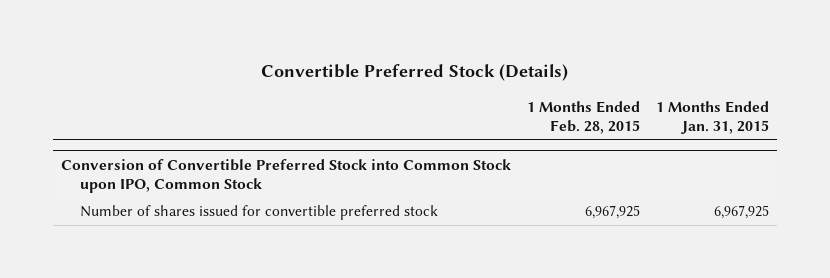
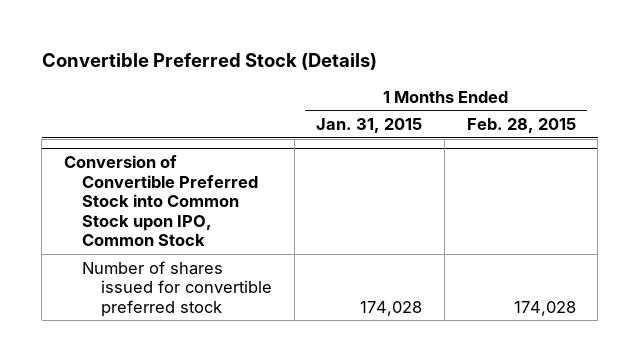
[584,204,640,219] 6,967,925 -> [513,300,576,316] 174,028
[713,204,769,219] 6,967,925 -> [360,300,423,316] 174,028

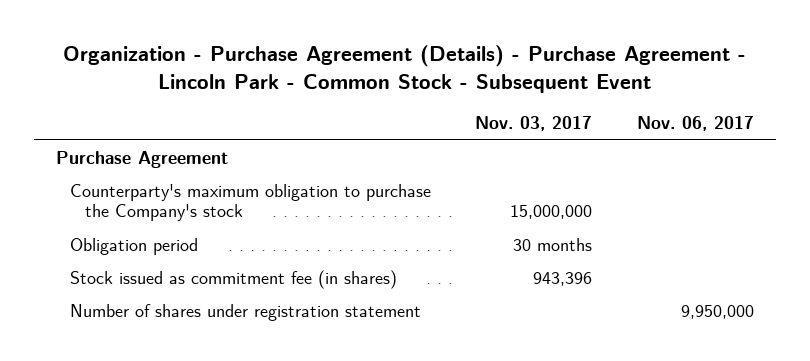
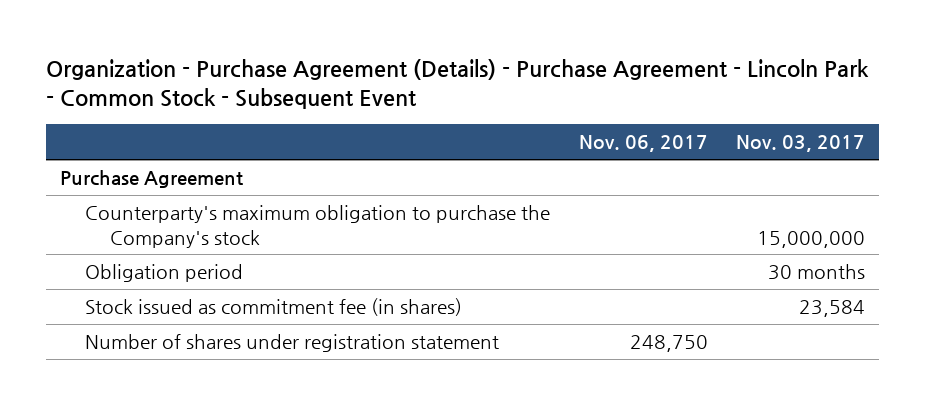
[533,271,593,286] 943,396 -> [799,300,866,318] 23,584
[680,304,754,319] 9,950,000 -> [629,335,708,353] 248,750

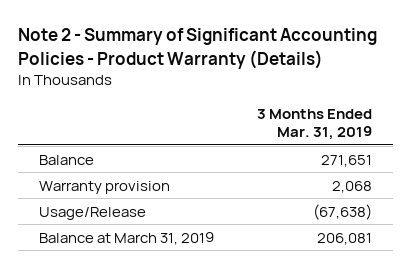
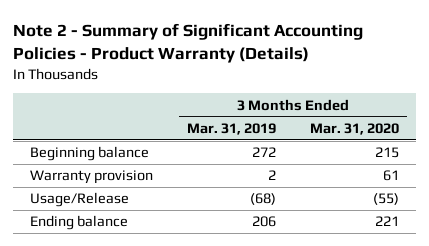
none -> [309,122,399,135] Mar. 31, 2020
[39,231,215,245] Balance at March 31, 2019 -> none
[39,154,95,165] Balance -> [30,146,150,162] Beginning balance
[320,154,372,167] 271,651 -> [251,147,276,158] 272
[331,180,372,193] 2,068 -> [267,170,276,181] 2
[312,203,372,220] (67,638) -> [249,193,276,206] (68)
none -> [30,215,129,231] Ending balance

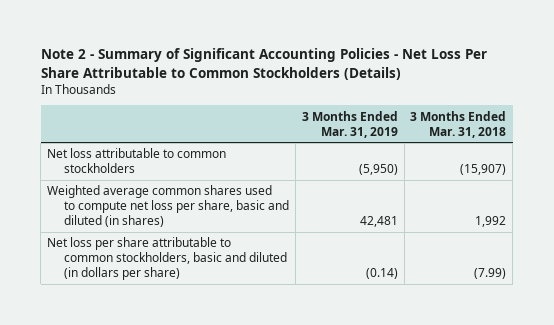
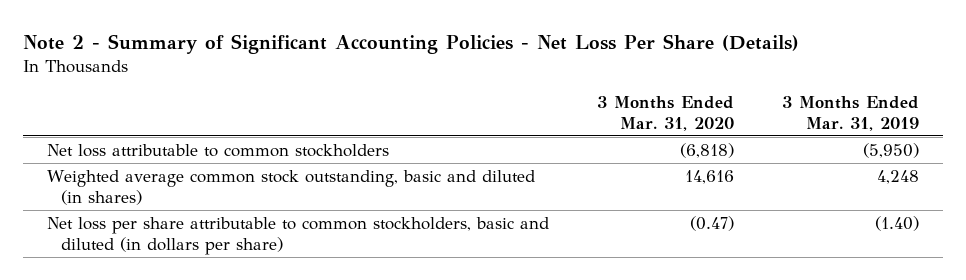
[40,48,487,80] Note 2 - Summary of Significant Accounting Policies - Net Loss Per Share Attributable to Common Stockholders (Details) -> [22,34,799,55] Note 2 - Summary of Significant Accounting Policies - Net Loss Per Share (Details)
[410,110,507,138] 3 Months Ended Mar. 31, 2018 -> none
none -> [596,95,734,131] 3 Months Ended Mar. 31, 2020
[47,185,289,227] Weighted average common shares used to compute net loss per share, basic and diluted (in shares) -> [46,169,535,205] Weighted average common stock outstanding, basic and diluted (in shares)
[359,215,398,227] 42,481 -> [876,169,919,184] 4,248
[365,267,398,279] (0.14) -> [874,215,919,231] (1.40)

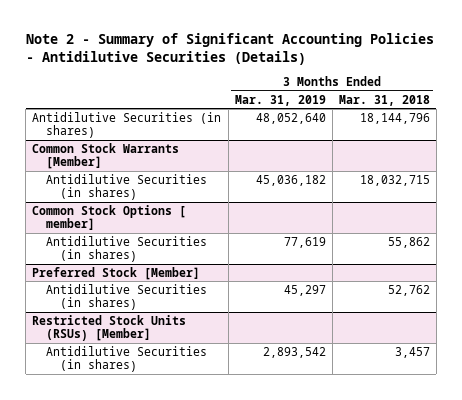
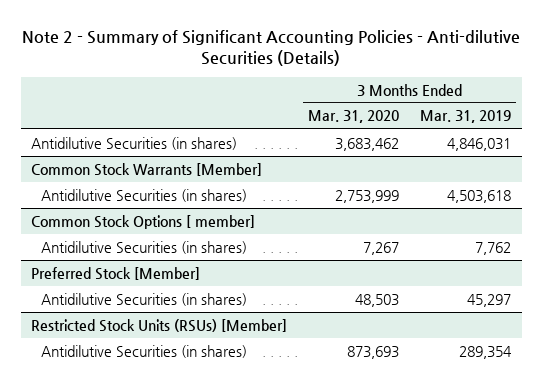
[25,32,434,65] Note 2 - Summary of Significant Accounting Policies - Antidilutive Securities (Details) -> [22,30,521,67] Note 2 - Summary of Significant Accounting Policies - Anti-dilutive Securities (Details)
[338,94,430,106] Mar. 31, 2018 -> none
none -> [308,110,400,124] Mar. 31, 2020
[255,112,326,124] 48,052,640 -> [447,137,512,151] 4,846,031
[255,174,326,186] 45,036,182 -> [447,189,512,203] 4,503,618
[283,236,326,248] 77,619 -> [475,241,512,255] 7,762
[262,346,326,358] 2,893,542 -> [459,345,513,359] 289,354

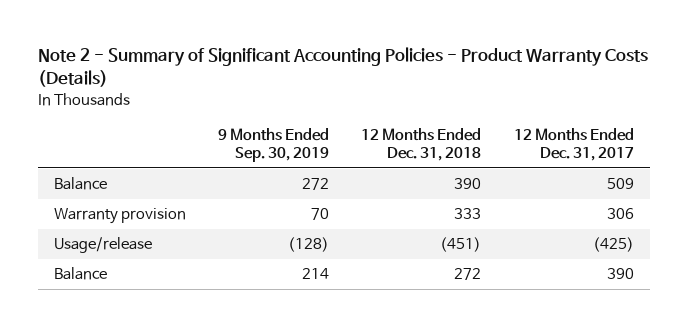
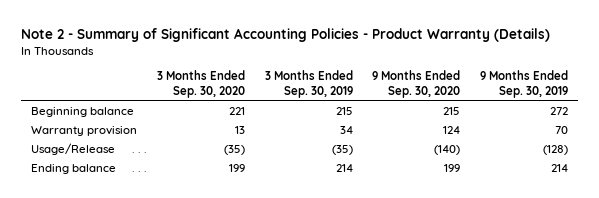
[37,47,648,88] Note 2 - Summary of Significant Accounting Policies - Product Warranty Costs (Details) -> [21,28,551,43] Note 2 - Summary of Significant Accounting Policies - Product Warranty (Details)
[361,127,482,162] 12 Months Ended Dec. 31, 2018 -> none
[513,127,634,162] 12 Months Ended Dec. 31, 2017 -> none
none -> [156,70,245,98] 3 Months Ended Sep. 30, 2020
none -> [264,70,353,98] 3 Months Ended Sep. 30, 2019
none -> [372,70,461,98] 9 Months Ended Sep. 30, 2020
[54,177,108,191] Balance -> [31,106,135,117] Beginning balance
[54,237,153,254] Usage/release -> [31,142,116,155] Usage/Release
[54,267,108,281] Balance -> [31,163,117,174] Ending balance

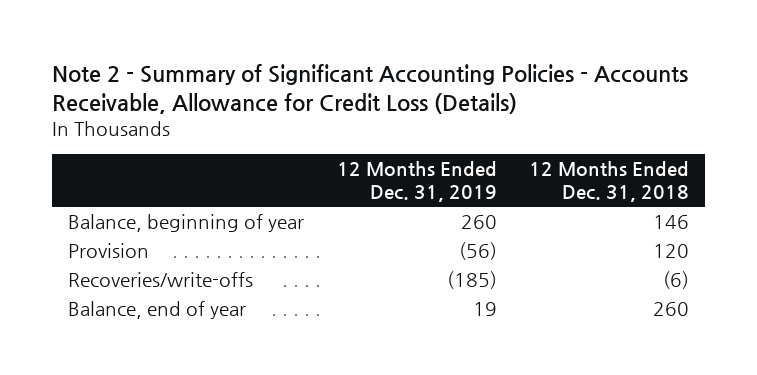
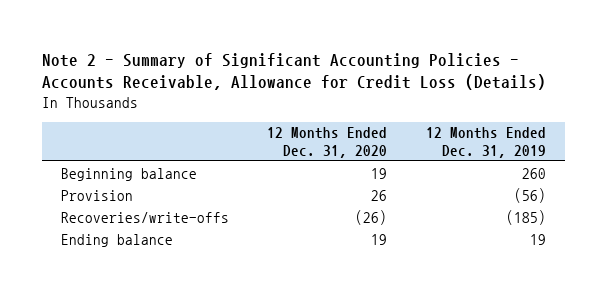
[528,160,689,202] 12 Months Ended Dec. 31, 2018 -> none
none -> [267,127,388,158] 12 Months Ended Dec. 31, 2020
[68,214,305,233] Balance, beginning of year -> [61,167,198,181] Beginning balance
[68,301,247,320] Balance, end of year -> [61,233,174,247] Ending balance

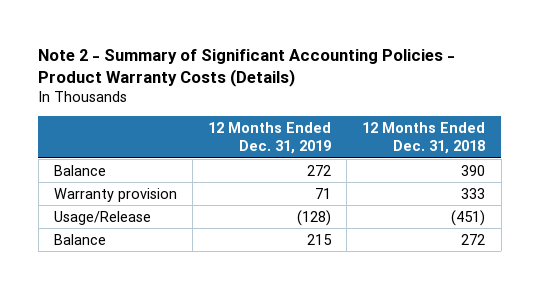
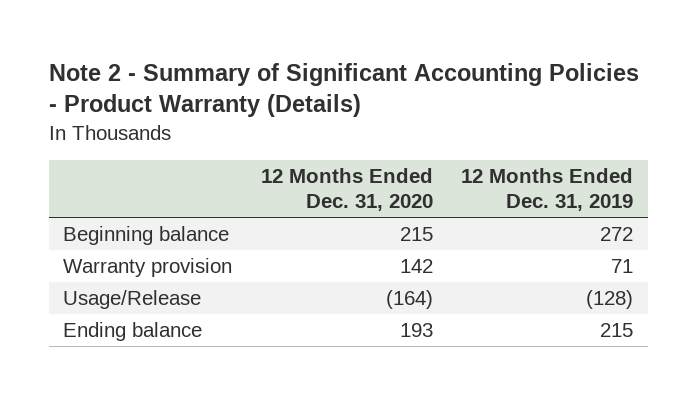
[38,48,456,87] Note 2 - Summary of Significant Accounting Policies - Product Warranty Costs (Details) -> [49,62,640,118] Note 2 - Summary of Significant Accounting Policies - Product Warranty (Details)
[362,122,486,155] 12 Months Ended Dec. 31, 2018 -> none
none -> [260,168,433,212] 12 Months Ended Dec. 31, 2020
[54,164,107,176] Balance -> [63,226,230,246] Beginning balance
[54,233,107,245] Balance -> [63,322,203,342] Ending balance

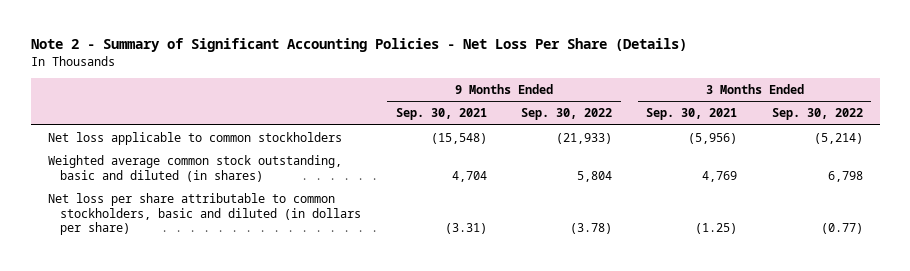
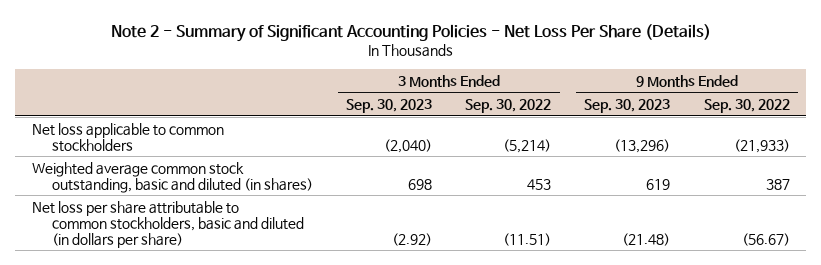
[395,108,487,121] Sep. 30, 2021 -> none
[646,108,738,121] Sep. 30, 2021 -> none
none -> [346,99,433,114] Sep. 30, 2023
none -> [584,99,671,114] Sep. 30, 2023
[576,170,612,182] 5,804 -> [765,178,790,190] 387
[827,170,863,182] 6,798 -> [527,178,552,190] 453
[569,223,612,235] (3.78) -> [741,232,790,246] (56.67)
[820,223,863,235] (0.77) -> [503,232,552,246] (11.51)

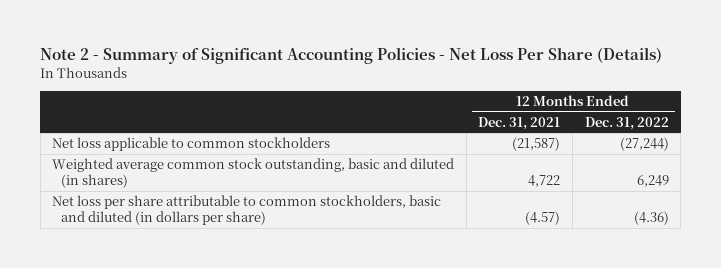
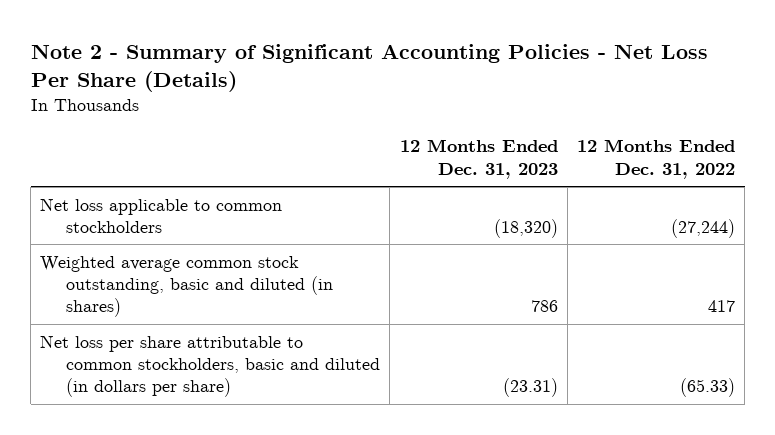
[478,116,561,130] Dec. 31, 2021 -> none
none -> [399,139,558,179] 12 Months Ended Dec. 31, 2023
[636,175,669,188] 6,249 -> [707,300,735,313] 417
[633,211,669,226] (4.36) -> [679,378,735,398] (65.33)

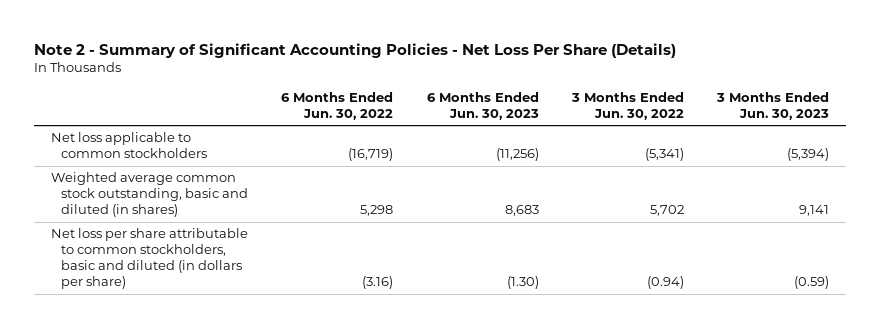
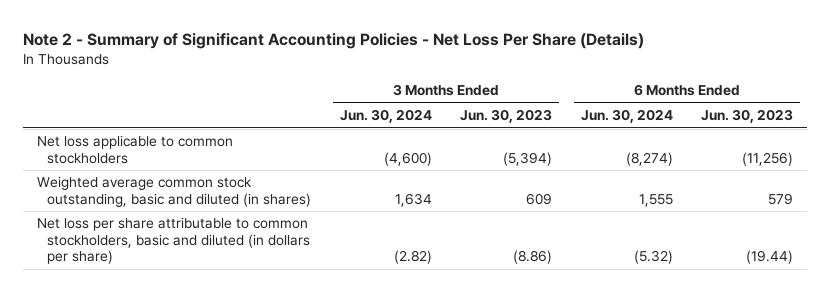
[281,91,394,120] 6 Months Ended Jun. 30, 2022 -> none
[571,91,685,120] 3 Months Ended Jun. 30, 2022 -> none
none -> [339,109,432,124] Jun. 30, 2024
none -> [580,109,673,124] Jun. 30, 2024
[504,205,539,217] 8,683 -> [768,192,794,205] 579
[799,205,830,217] 9,141 -> [526,192,553,205] 609
[506,276,539,290] (1.30) -> [746,250,794,265] (19.44)
[794,276,830,290] (0.59) -> [513,250,553,265] (8.86)

